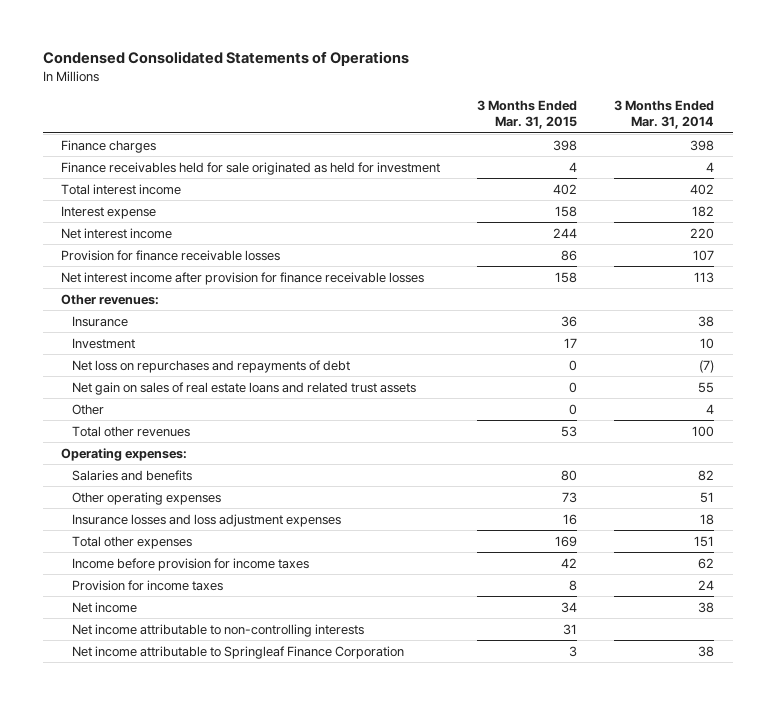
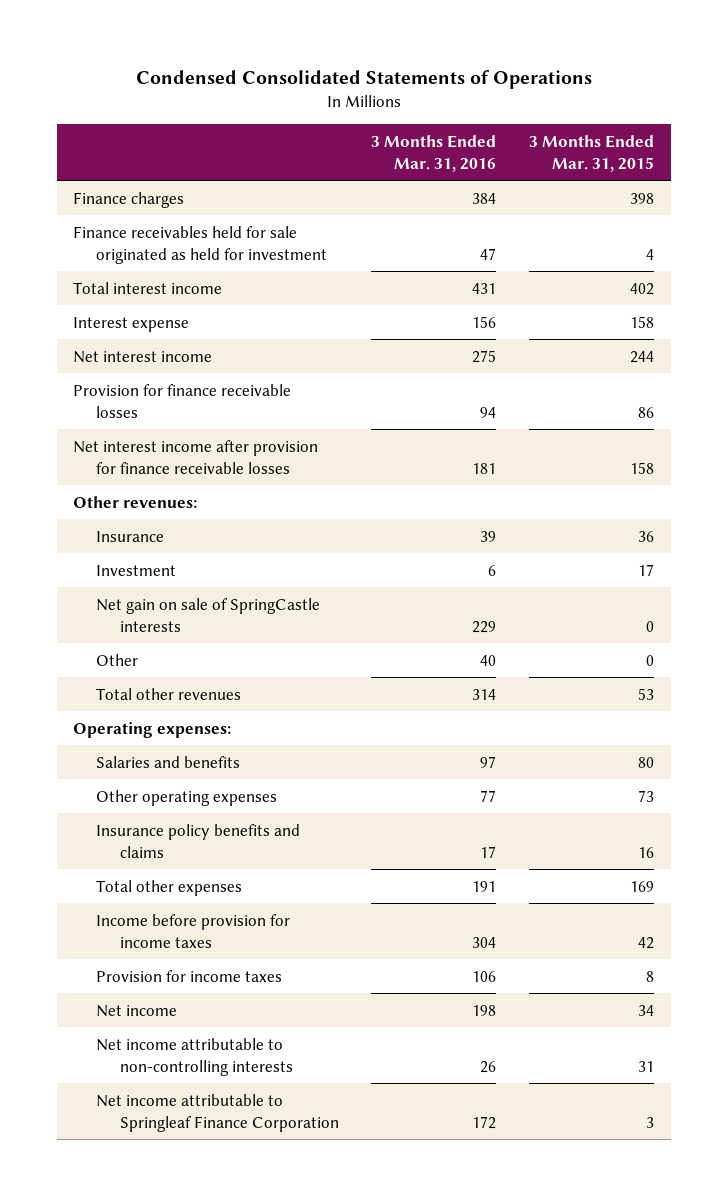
[614,100,715,130] 3 Months Ended Mar. 31, 2014 -> none
none -> [371,134,497,172] 3 Months Ended Mar. 31, 2016
[72,359,351,373] Net loss on repurchases and repayments of debt -> none
[72,381,417,395] Net gain on sales of real estate loans and related trust assets -> none
none -> [96,597,321,632] Net gain on sale of SpringCastle interests
[72,513,342,527] Insurance losses and loss adjustment expenses -> [96,823,301,858] Insurance policy benefits and claims

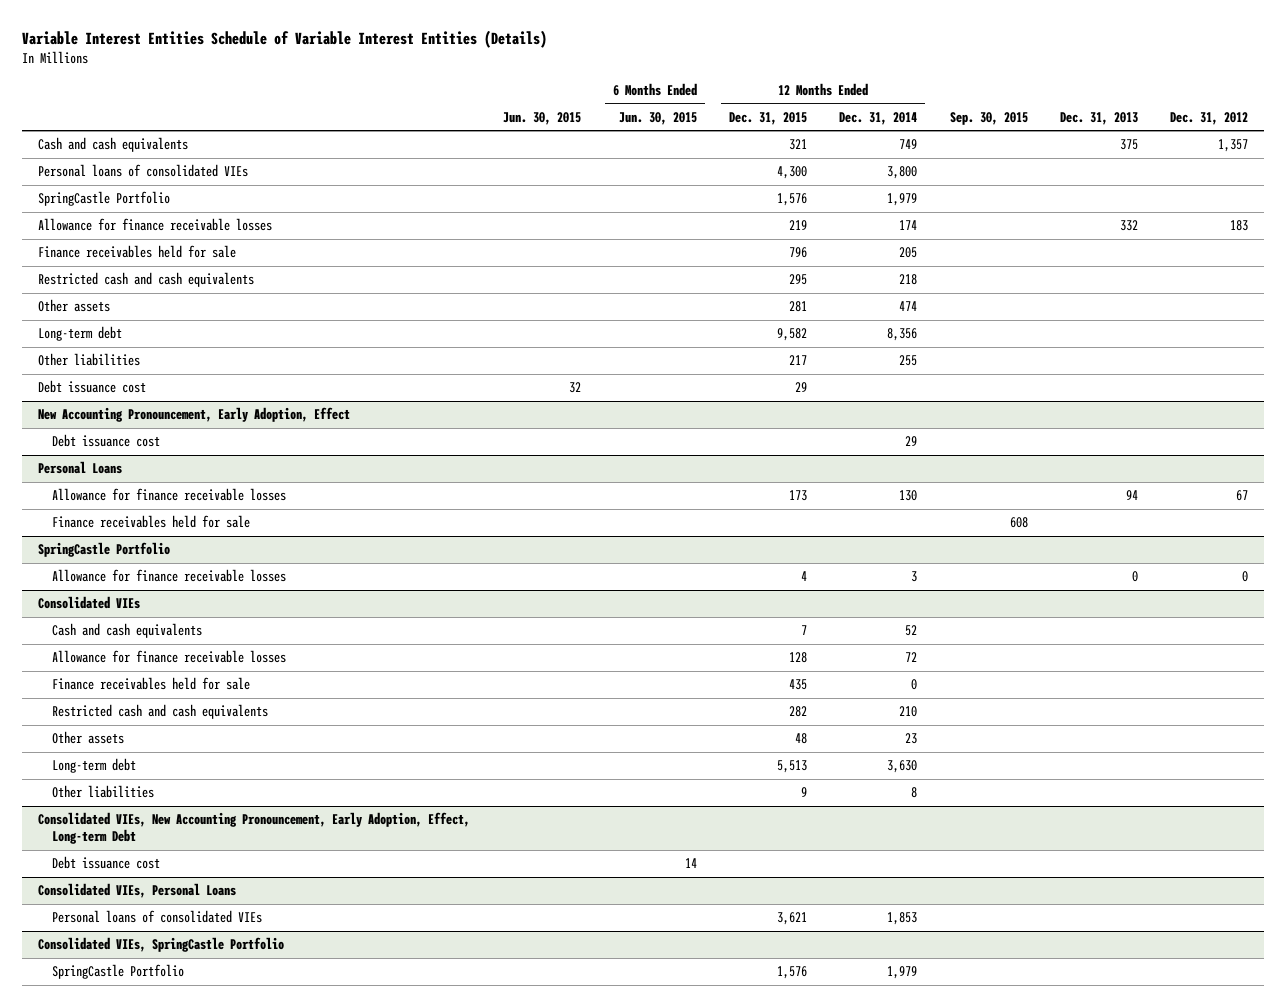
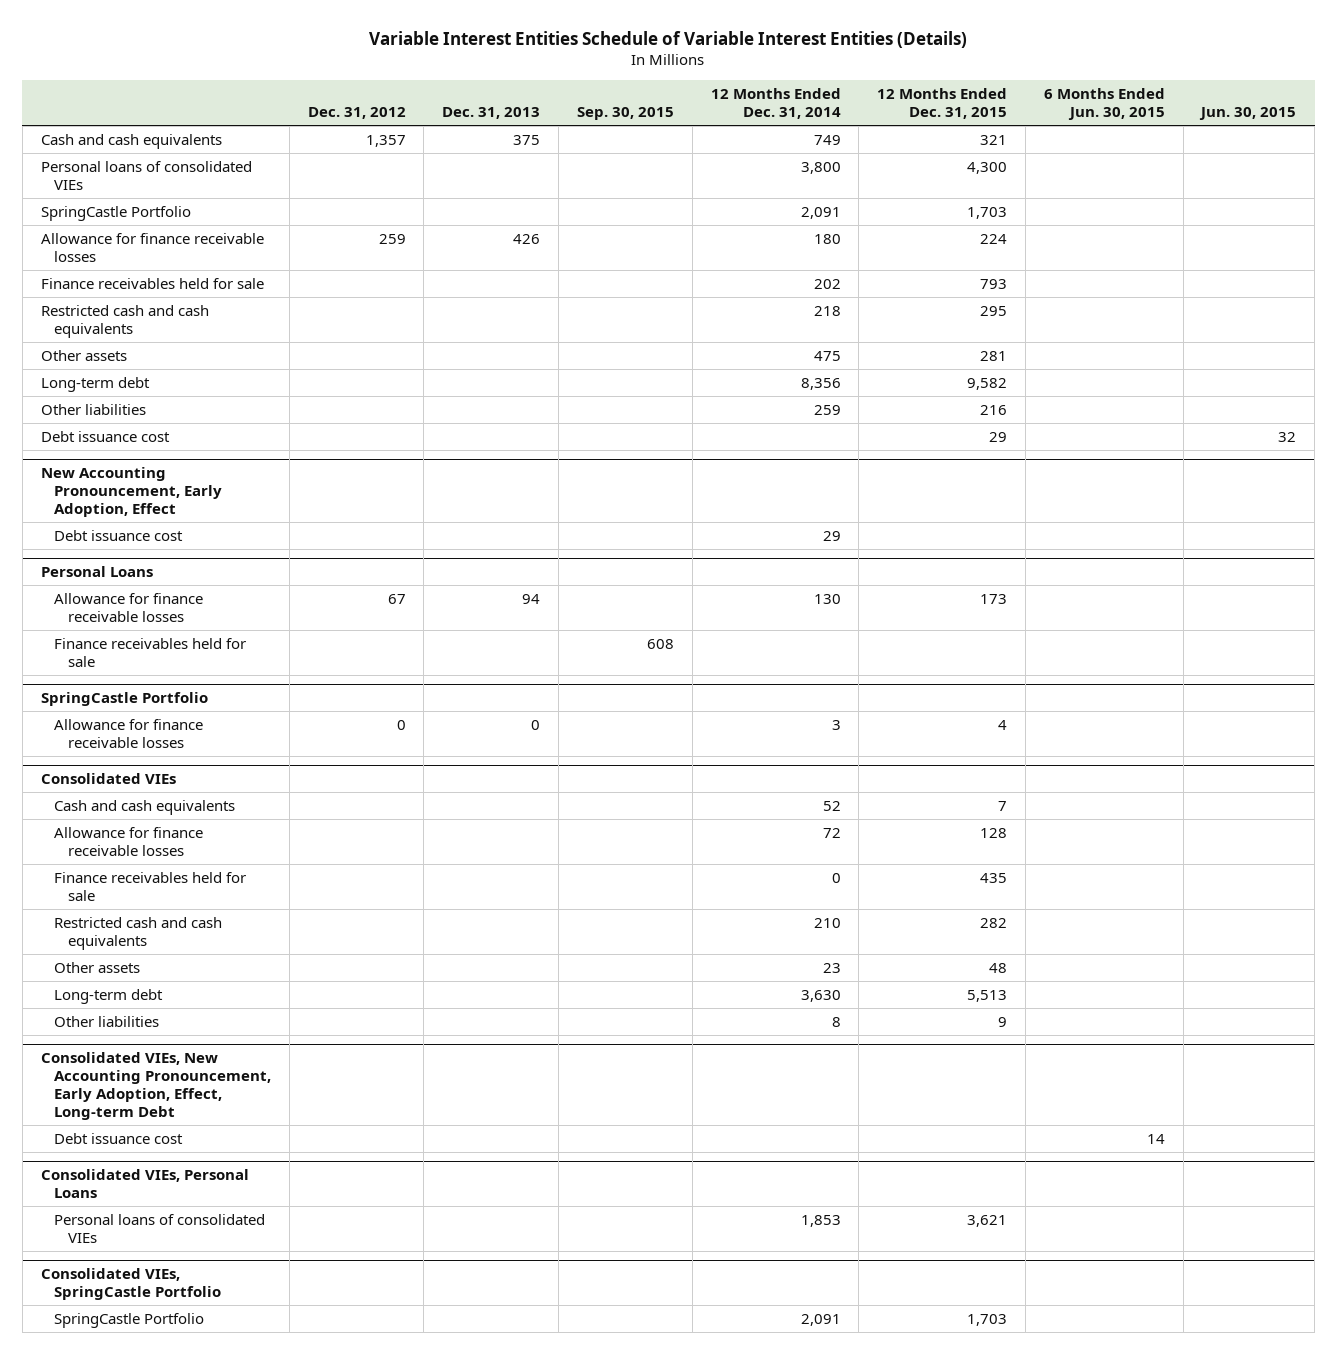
[777,193,808,207] 1,576 -> [967,206,1008,219] 1,703
[887,193,918,207] 1,979 -> [800,206,841,219] 2,091
[789,220,808,231] 219 -> [980,233,1008,244] 224
[899,220,918,231] 174 -> [813,233,841,244] 180
[1119,220,1138,232] 332 -> [513,233,541,244] 426
[1230,220,1249,232] 183 -> [378,233,406,244] 259
[789,247,808,259] 796 -> [980,278,1008,289] 793
[899,247,918,259] 205 -> [813,278,841,289] 202
[899,301,918,312] 474 -> [813,350,841,361] 475
[789,355,808,366] 217 -> [980,404,1008,415] 216
[899,355,918,367] 255 -> [813,404,841,415] 259
[777,966,808,980] 1,576 -> [967,1313,1008,1326] 1,703
[887,966,918,980] 1,979 -> [800,1313,841,1326] 2,091

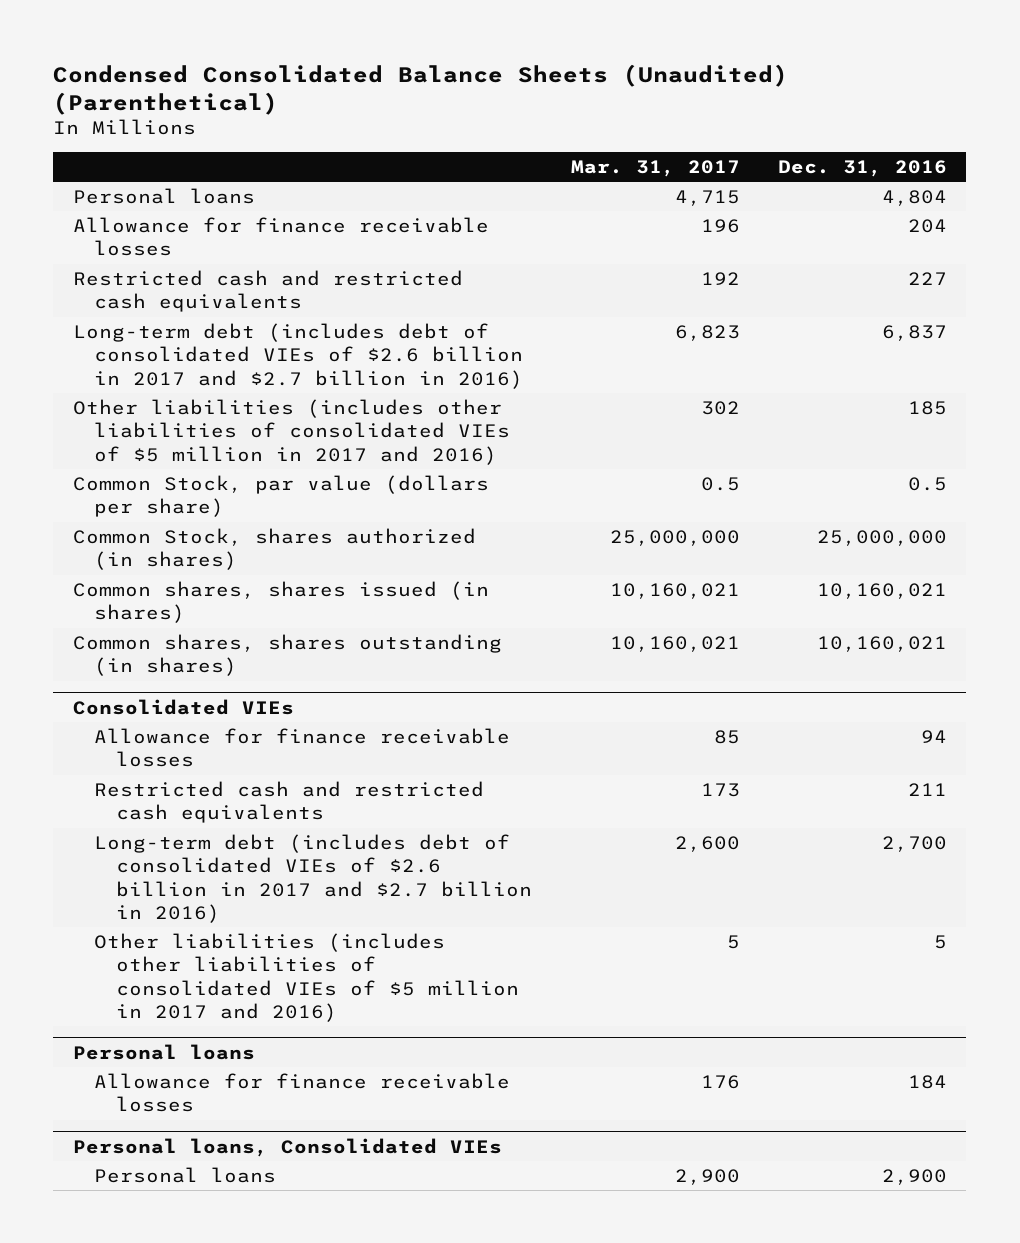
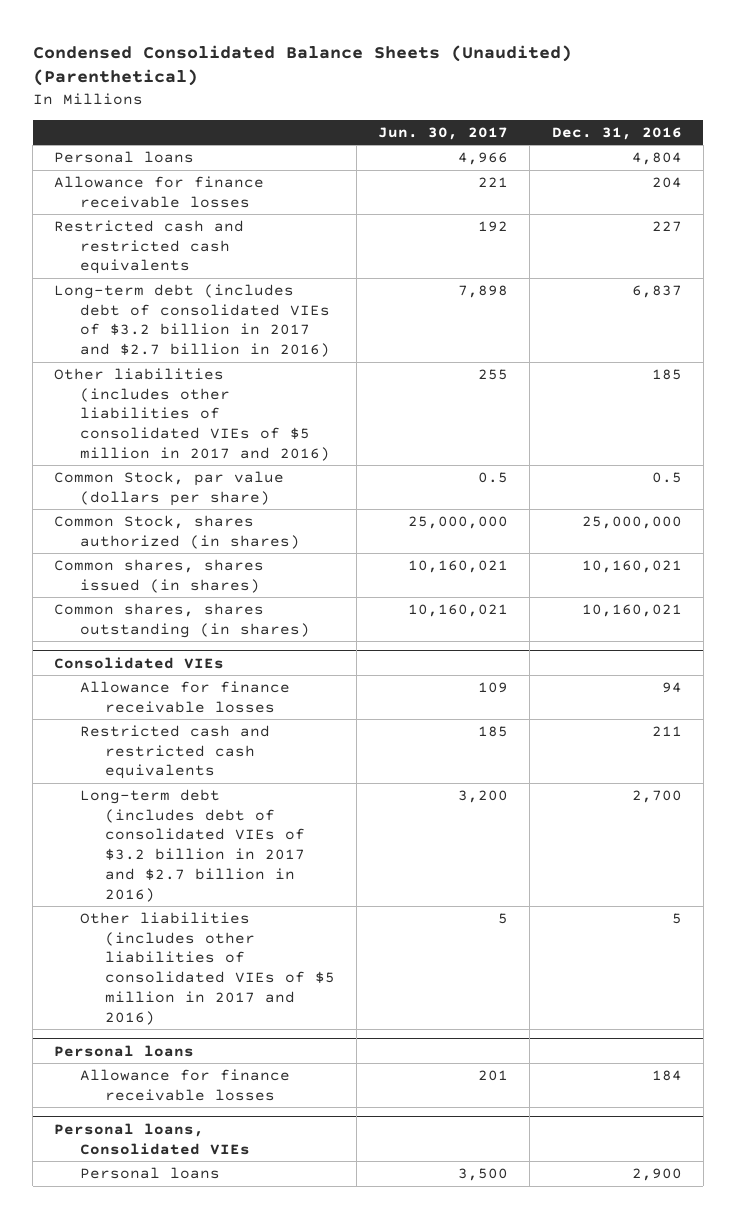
[570,160,740,178] Mar. 31, 2017 -> none
none -> [378,126,509,140] Jun. 30, 2017
[72,322,524,389] Long-term debt (includes debt of consolidated VIEs of $2.6 billion in 2017 and $2.7 billion in 2016) -> [54,283,330,358] Long-term debt (includes debt of consolidated VIEs of $3.2 billion in 2017 and $2.7 billion in 2016)
[94,833,533,924] Long-term debt (includes debt of consolidated VIEs of $2.6 billion in 2017 and $2.7 billion in 2016) -> [79,788,306,902] Long-term debt (includes debt of consolidated VIEs of $3.2 billion in 2017 and $2.7 billion in 2016)

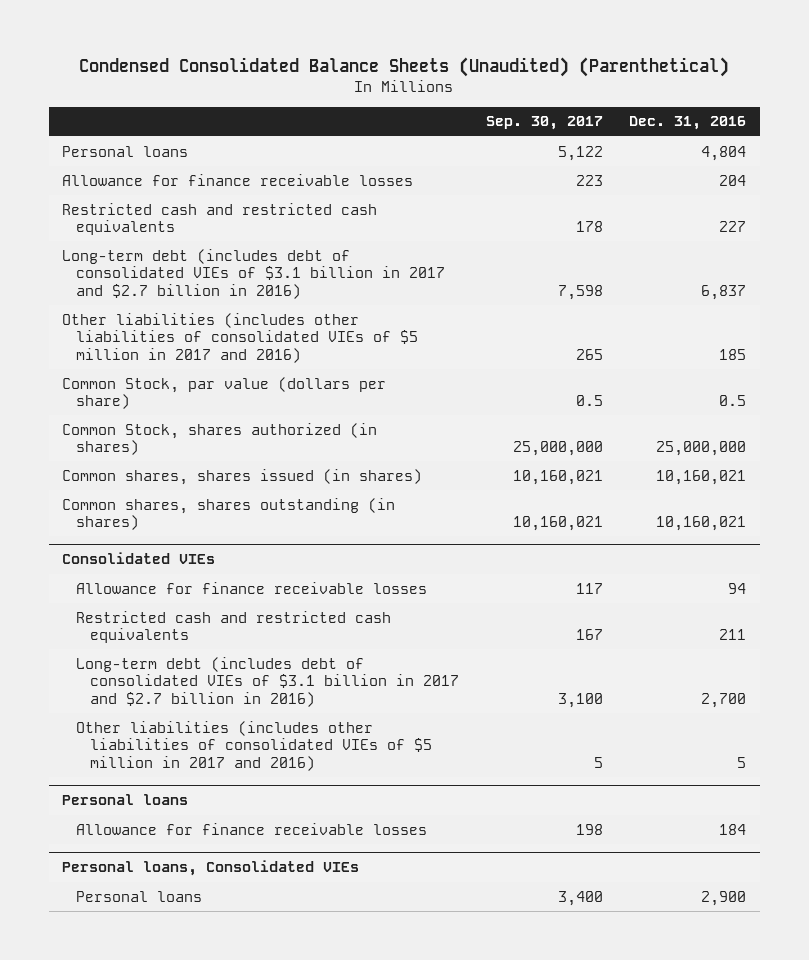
[378,126,509,140] Jun. 30, 2017 -> none
none -> [485,116,603,131] Sep. 30, 2017
[54,283,330,358] Long-term debt (includes debt of consolidated VIEs of $3.2 billion in 2017 and $2.7 billion in 2016) -> [62,248,446,299] Long-term debt (includes debt of consolidated VIEs of $3.1 billion in 2017 and $2.7 billion in 2016)
[79,788,306,902] Long-term debt (includes debt of consolidated VIEs of $3.2 billion in 2017 and $2.7 billion in 2016) -> [76,656,459,707] Long-term debt (includes debt of consolidated VIEs of $3.1 billion in 2017 and $2.7 billion in 2016)

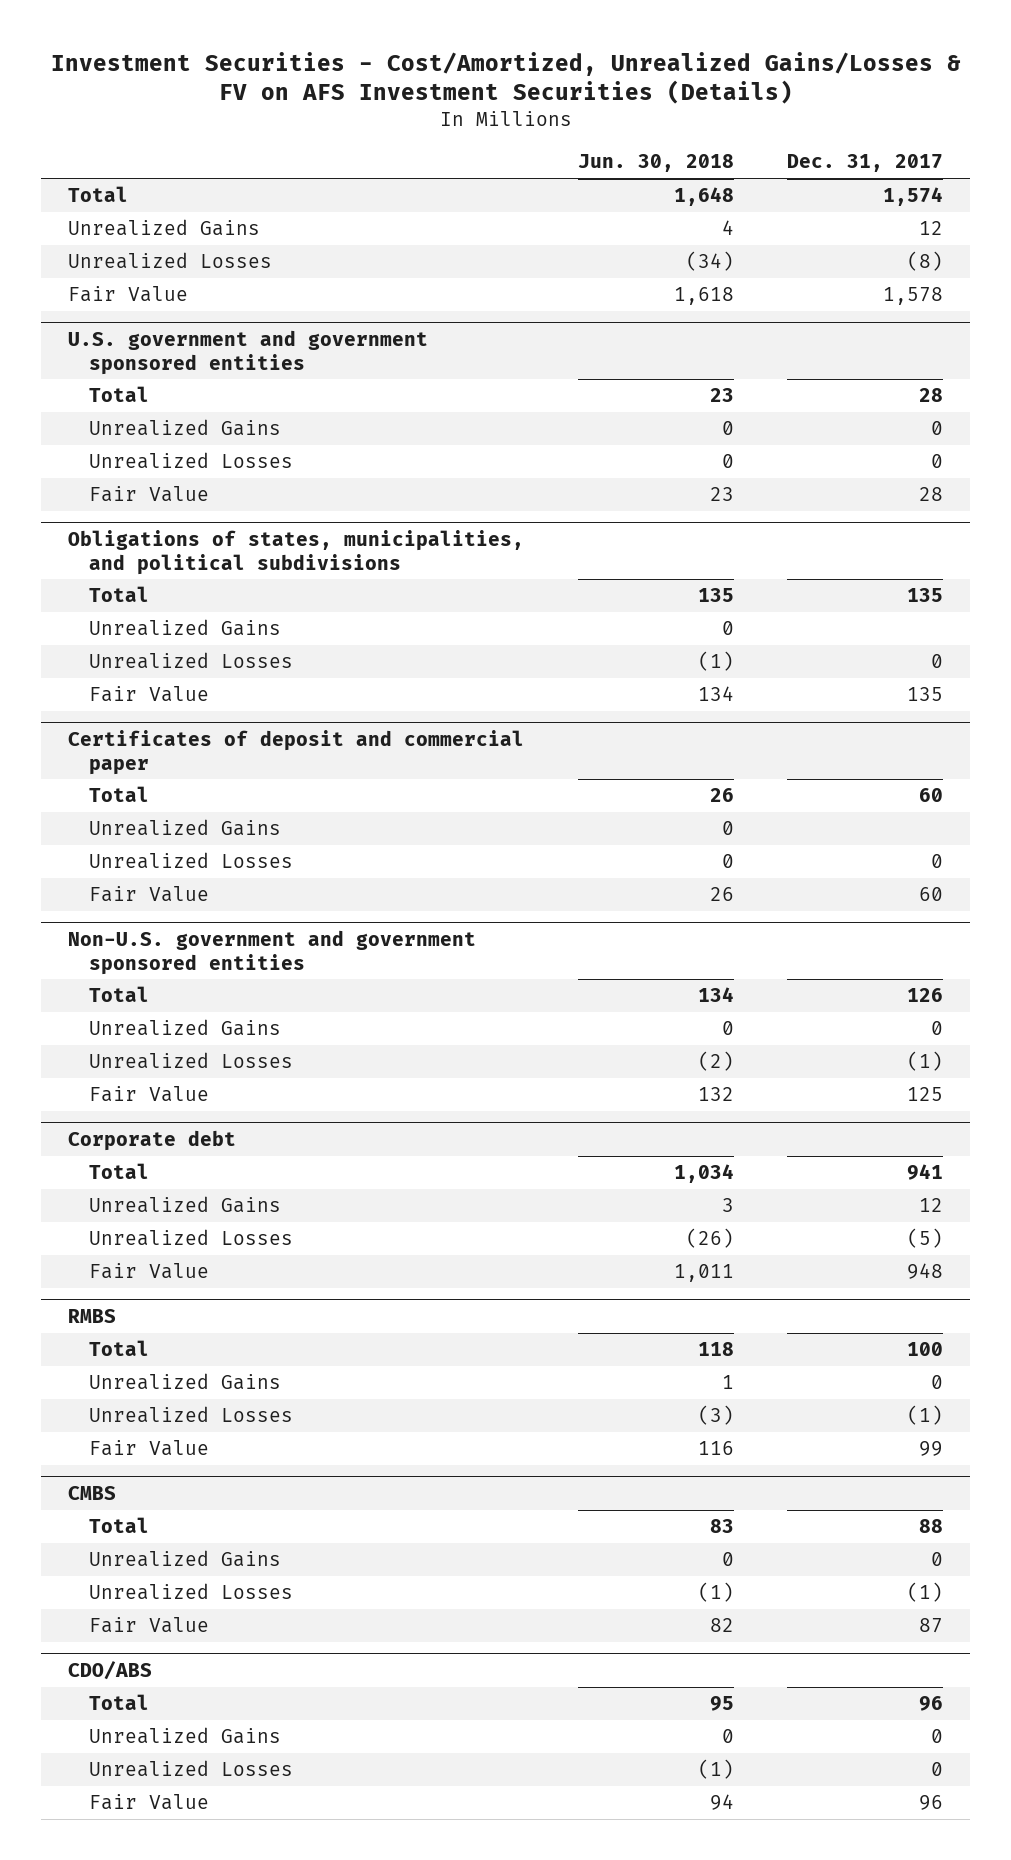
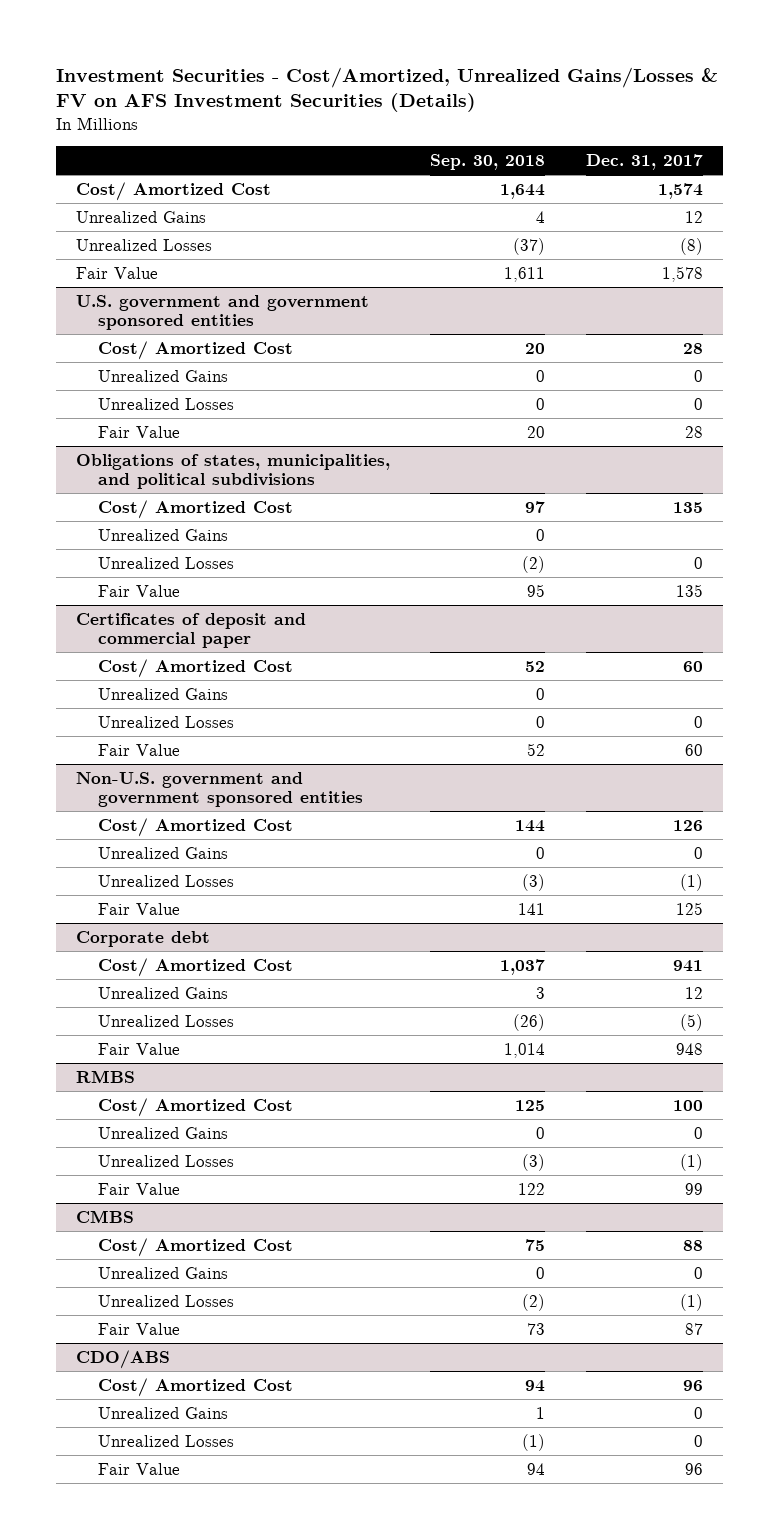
[577,154,734,173] Jun. 30, 2018 -> none
none -> [430,153,546,170] Sep. 30, 2018
[67,185,128,202] Total -> [76,181,272,201] Cost/ Amortized Cost
[88,385,149,402] Total -> [98,340,294,360] Cost/ Amortized Cost
[88,585,149,602] Total -> [98,499,294,519] Cost/ Amortized Cost
[88,785,149,802] Total -> [98,658,294,678] Cost/ Amortized Cost
[88,985,149,1002] Total -> [98,817,294,837] Cost/ Amortized Cost
[88,1162,149,1179] Total -> [98,957,294,977] Cost/ Amortized Cost
[88,1339,149,1356] Total -> [98,1097,294,1117] Cost/ Amortized Cost
[88,1516,149,1533] Total -> [98,1237,294,1257] Cost/ Amortized Cost
[88,1693,149,1710] Total -> [98,1377,294,1397] Cost/ Amortized Cost

